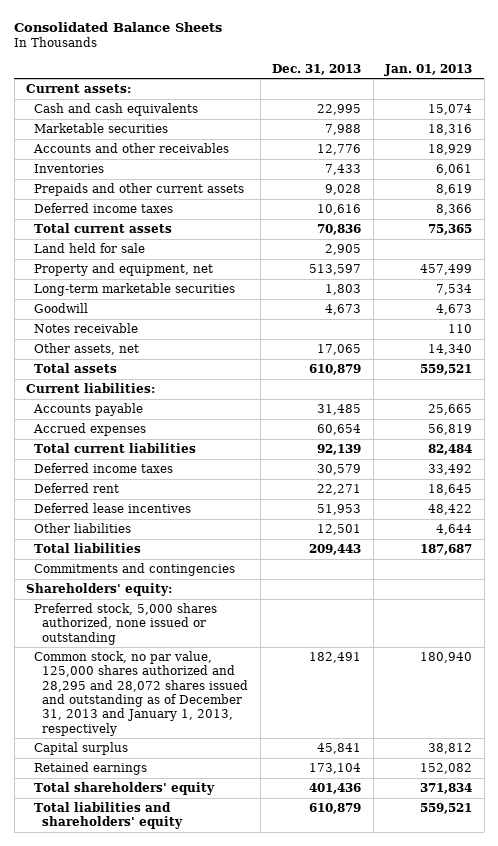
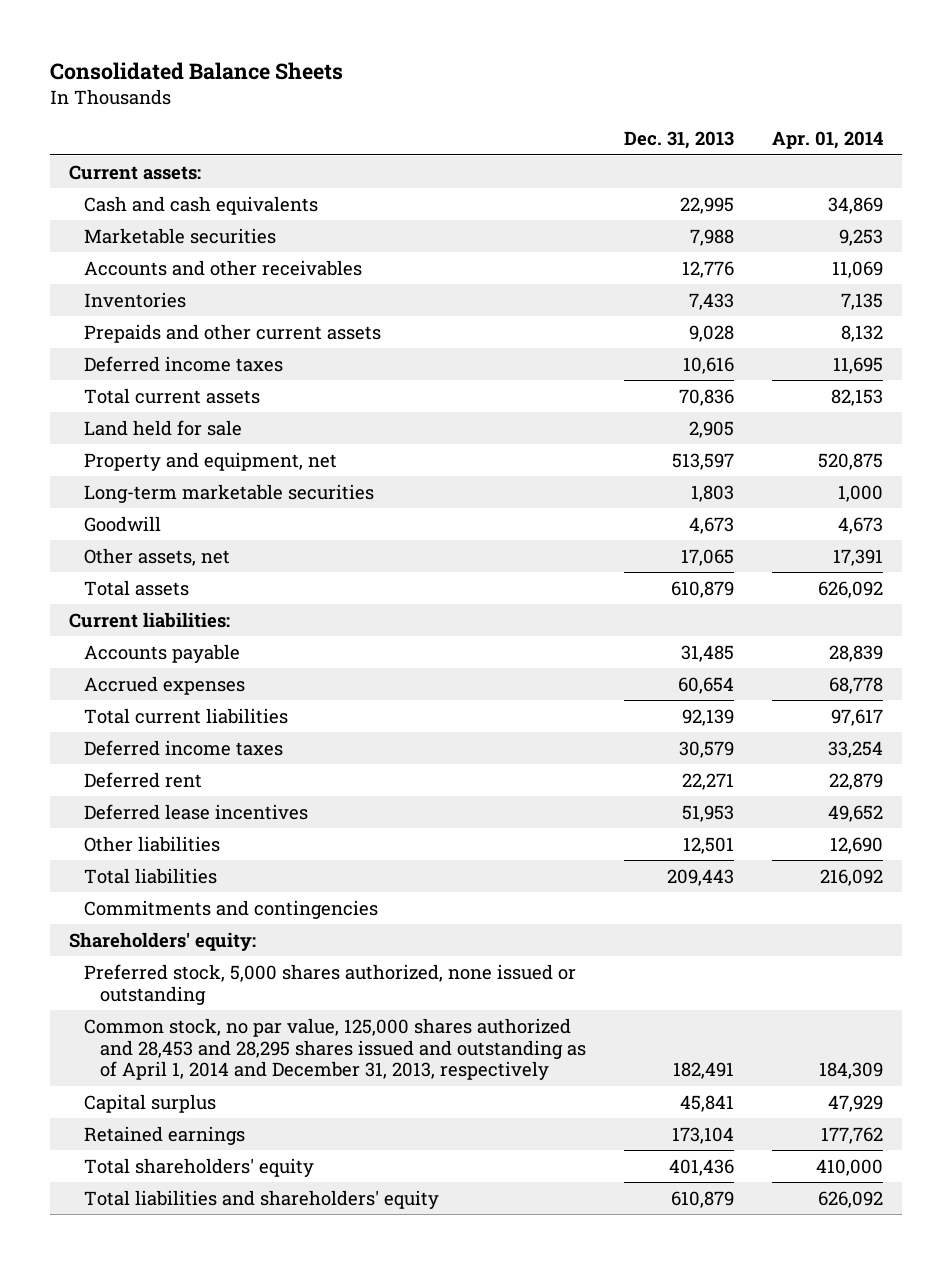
[384,63,473,76] Jan. 01, 2013 -> none
none -> [771,131,883,150] Apr. 01, 2014
[34,322,139,333] Notes receivable -> none
[34,650,249,736] Common stock, no par value, 125,000 shares authorized and 28,295 and 28,072 shares issued and outstanding as of December 31, 2013 and January 1, 2013, respectively -> [84,1017,586,1081] Common stock, no par value, 125,000 shares authorized and 28,453 and 28,295 shares issued and outstanding as of April 1, 2014 and December 31, 2013, respectively

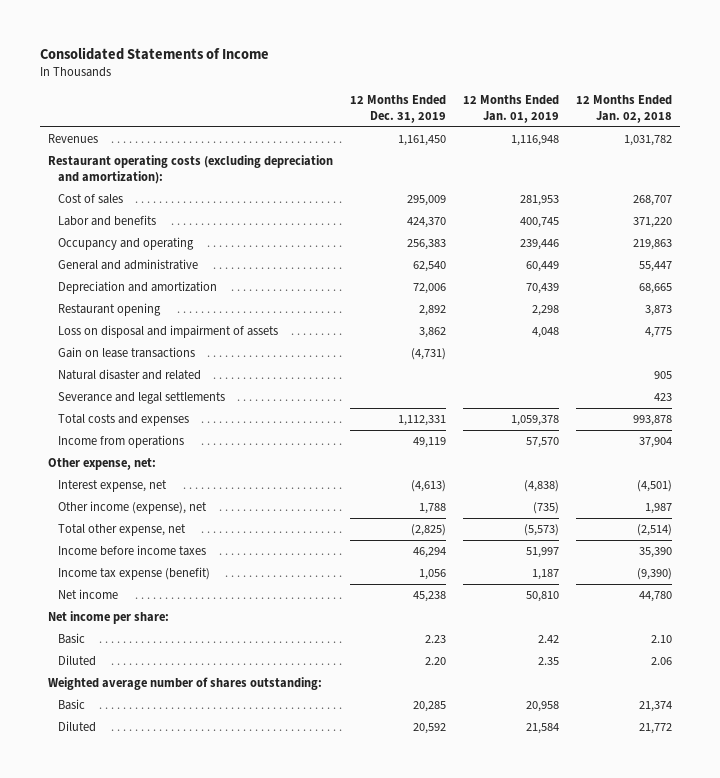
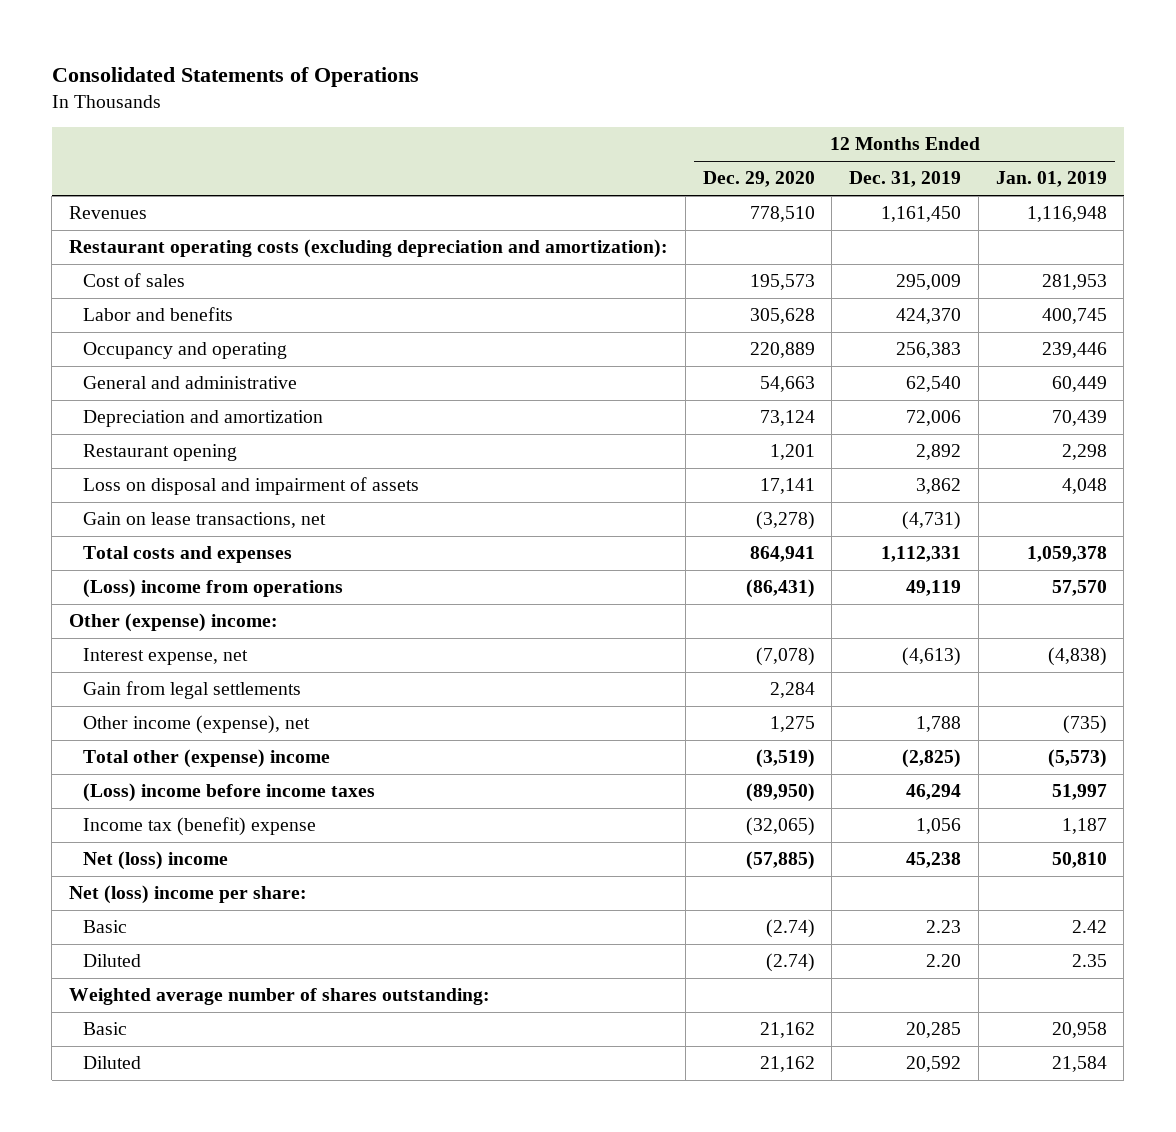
[39,47,269,61] Consolidated Statements of Income -> [51,66,419,87] Consolidated Statements of Operations
[575,94,672,123] 12 Months Ended Jan. 02, 2018 -> none
none -> [702,171,815,188] Dec. 29, 2020
[57,369,201,381] Natural disaster and related -> none
[57,392,225,405] Severance and legal settlements -> none
[57,347,195,359] Gain on lease transactions -> [83,512,327,529] Gain on lease transactions, net
[57,435,184,449] Income from operations -> [83,579,344,599] (Loss) income from operations
[48,458,157,471] Other expense, net: -> [69,613,279,633] Other (expense) income:
none -> [83,681,302,700] Gain from legal settlements
[57,524,186,537] Total other expense, net -> [83,749,331,769] Total other (expense) income
[57,545,206,557] Income before income taxes -> [83,783,376,803] (Loss) income before income taxes
[57,567,210,581] Income tax expense (benefit) -> [83,817,317,837] Income tax (benefit) expense
[57,589,118,600] Net income -> [83,851,229,871] Net (loss) income
[48,611,170,625] Net income per share: -> [69,885,308,905] Net (loss) income per share:

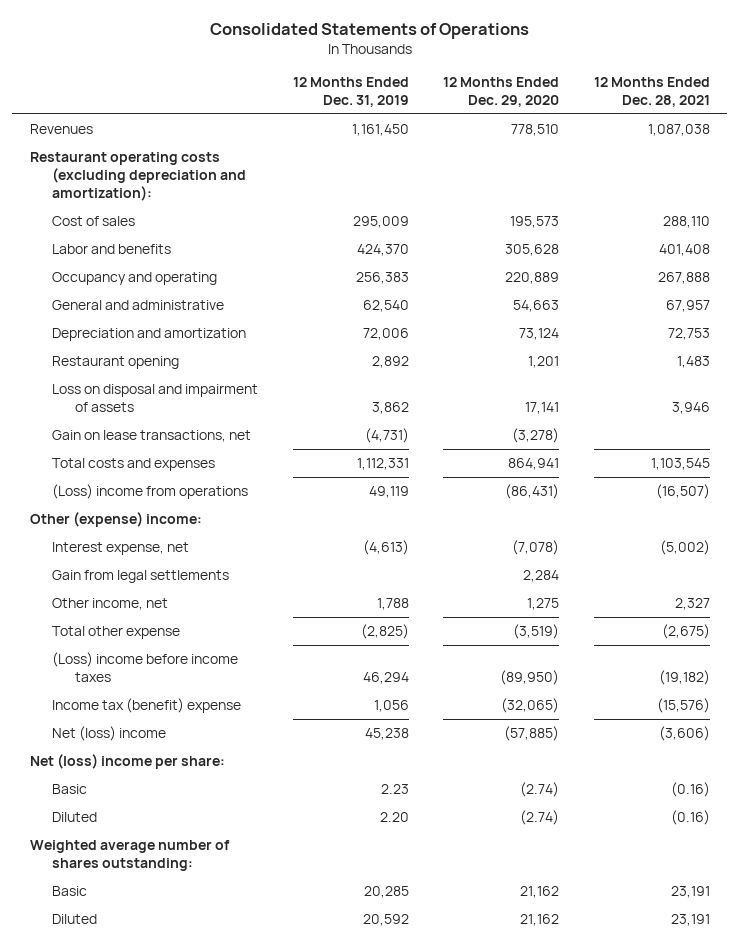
[995,171,1107,188] Jan. 01, 2019 -> none
none -> [593,77,710,108] 12 Months Ended Dec. 28, 2021
[83,715,311,735] Other income (expense), net -> [52,598,169,611] Other income, net
[83,749,331,769] Total other (expense) income -> [52,626,181,640] Total other expense

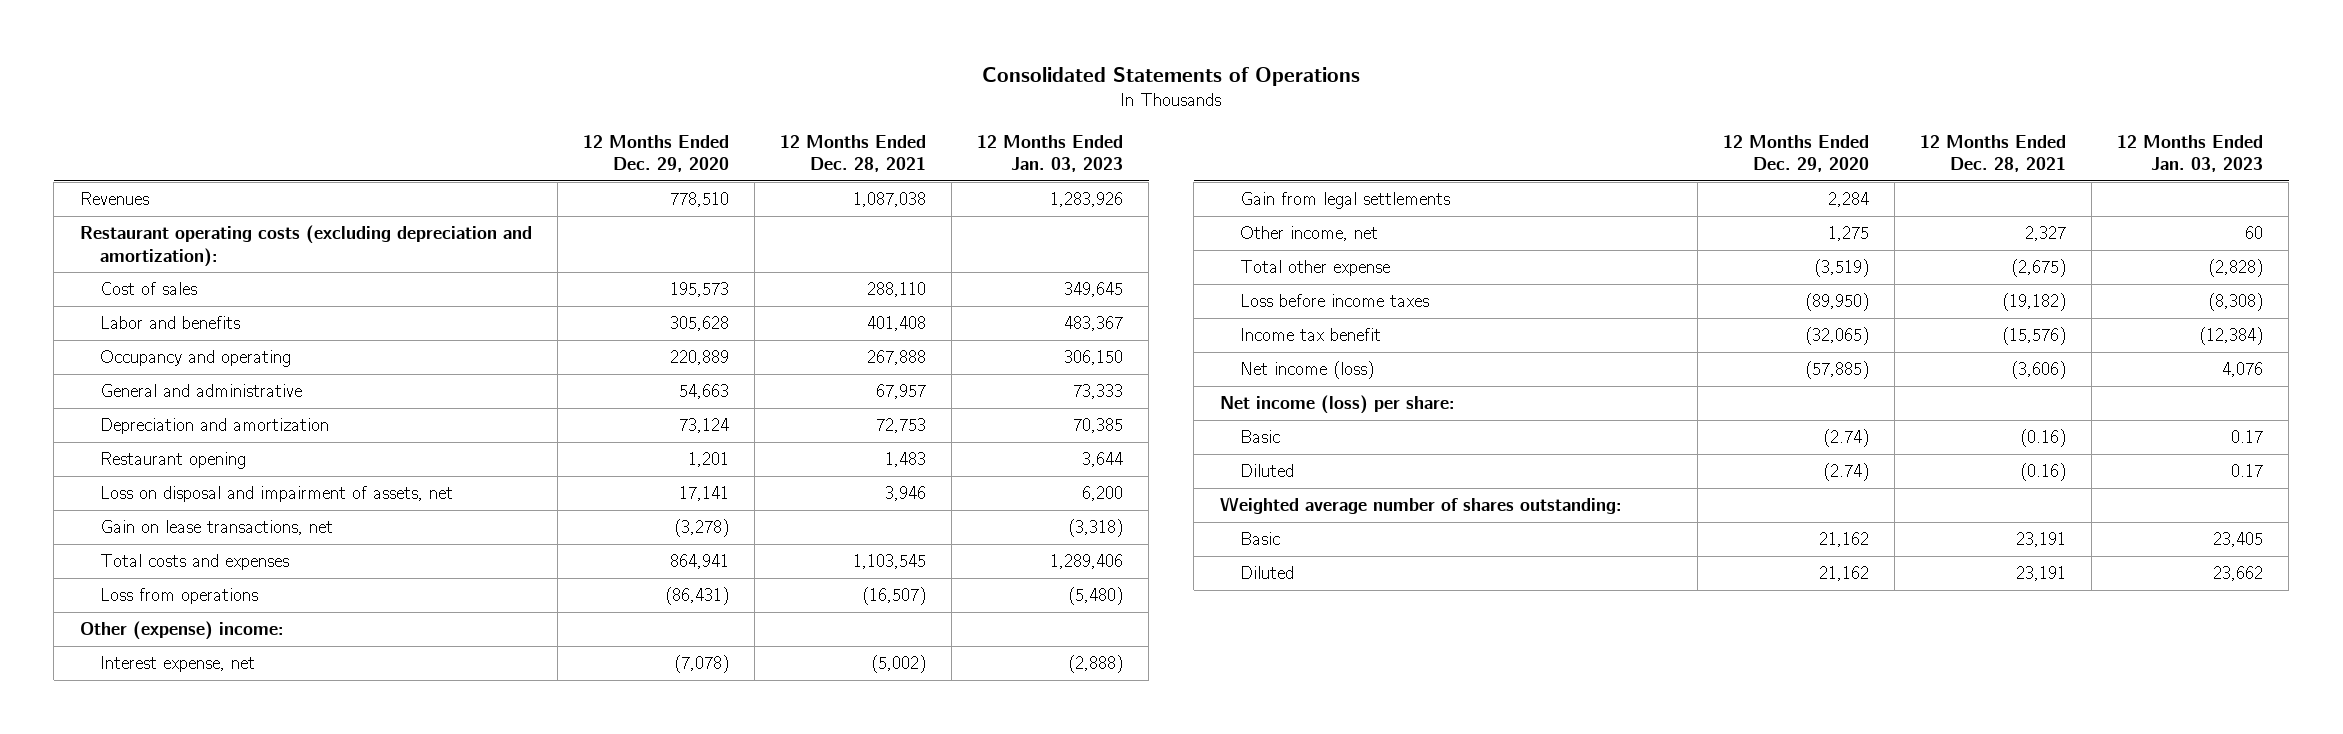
[292,77,409,108] 12 Months Ended Dec. 31, 2019 -> none
none -> [977,134,1124,173] 12 Months Ended Jan. 03, 2023
[52,384,259,413] Loss on disposal and impairment of assets -> [100,486,454,503] Loss on disposal and impairment of assets, net
[52,484,249,500] (Loss) income from operations -> [100,588,259,605] Loss from operations
[52,652,239,683] (Loss) income before income taxes -> [1240,294,1430,308] Loss before income taxes
[52,698,242,714] Income tax (benefit) expense -> [1240,328,1382,342] Income tax benefit
[52,726,167,742] Net (loss) income -> [1240,361,1375,380] Net income (loss)
[29,754,225,770] Net (loss) income per share: -> [1219,395,1455,415] Net income (loss) per share:

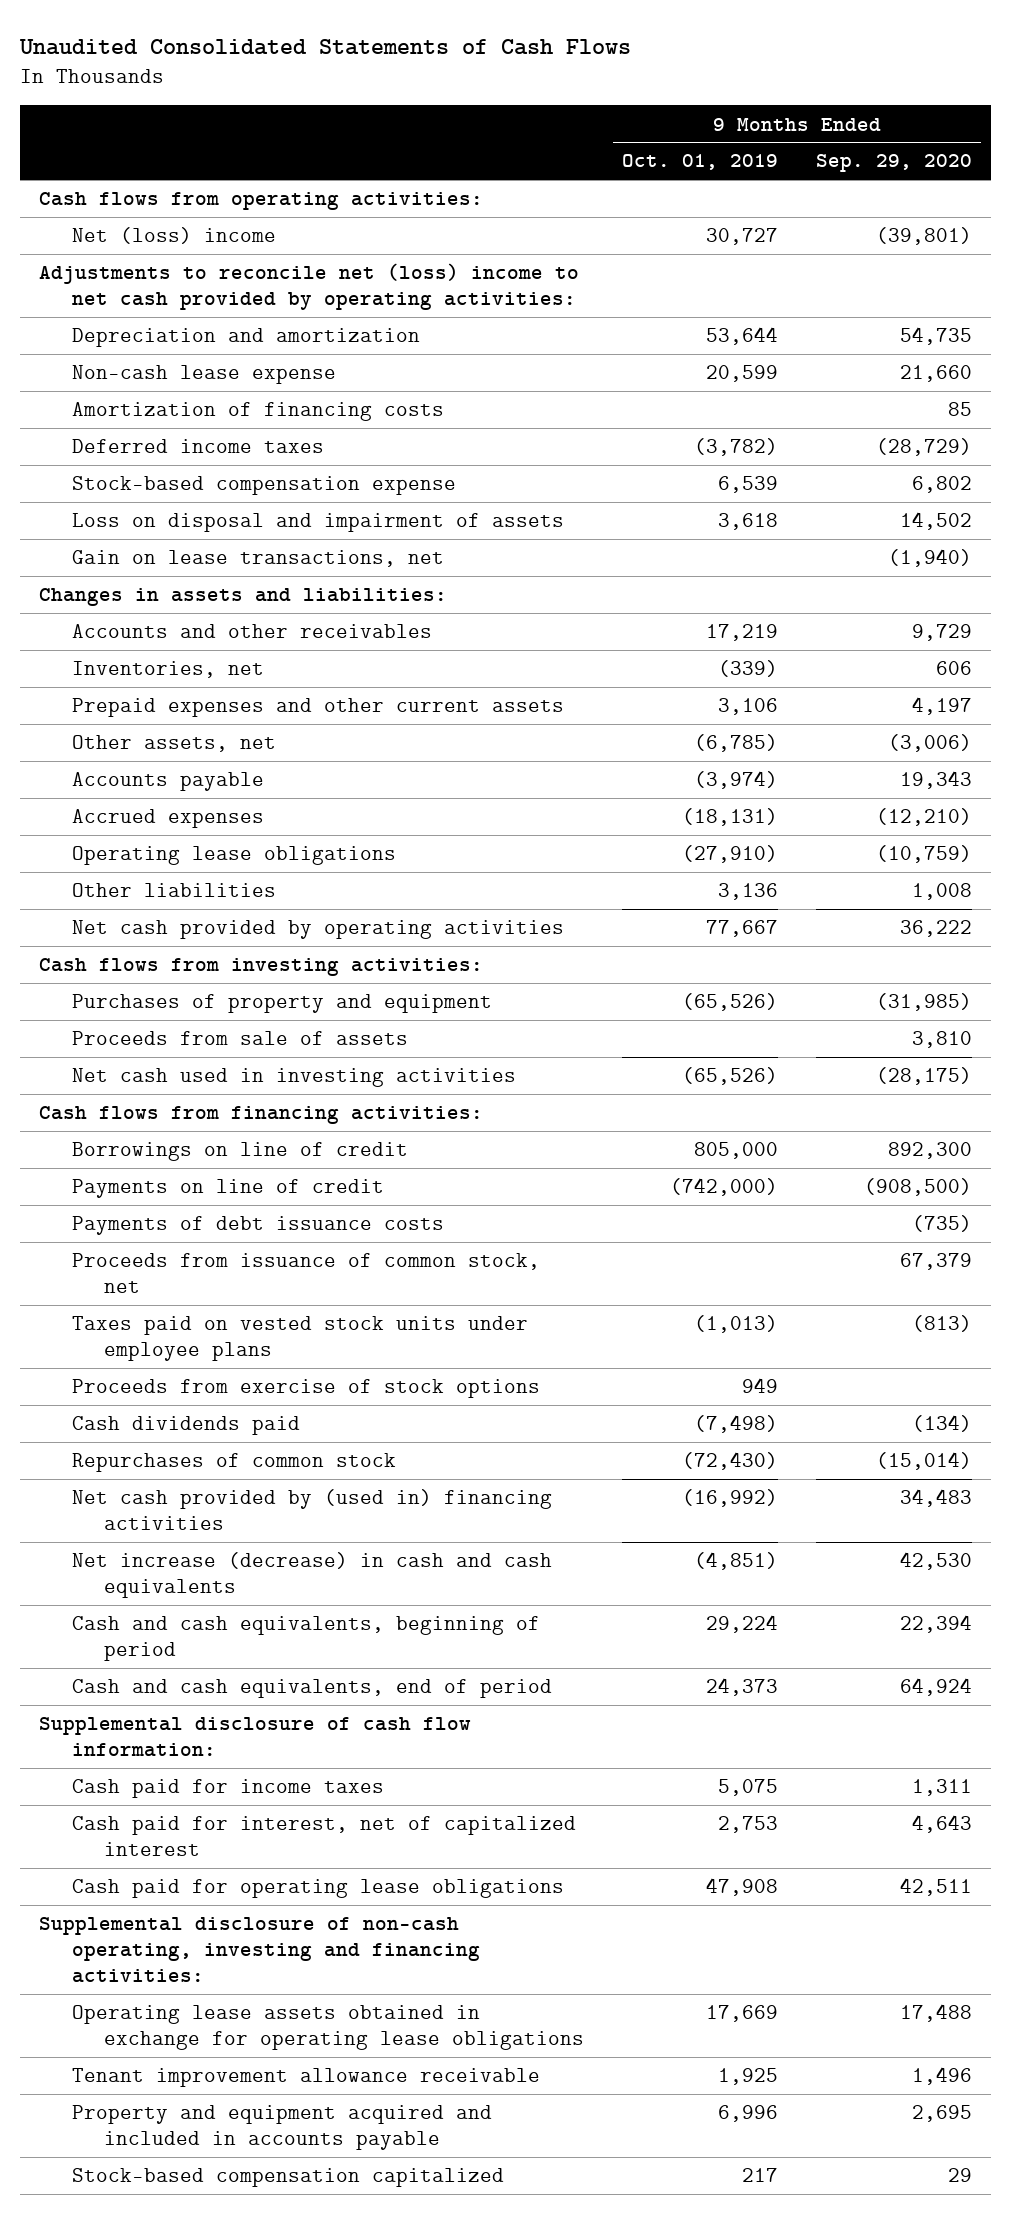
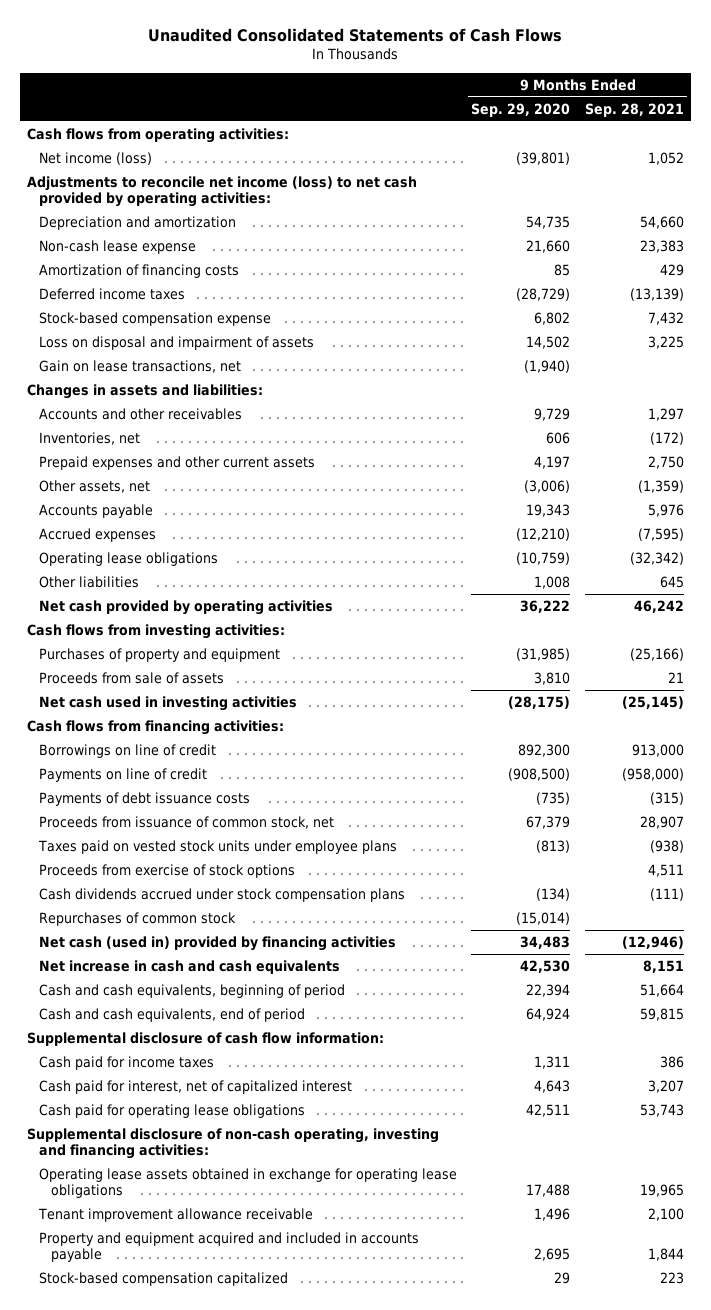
[622,154,779,171] Oct. 01, 2019 -> none
none -> [584,102,684,117] Sep. 28, 2021
[71,227,276,245] Net (loss) income -> [39,151,153,165] Net income (loss)
[38,263,579,311] Adjustments to reconcile net (loss) income to net cash provided by operating activities: -> [26,175,417,208] Adjustments to reconcile net income (loss) to net cash provided by operating activities:
[71,1416,300,1436] Cash dividends paid -> [39,887,406,902] Cash dividends accrued under stock compensation plans
[71,1489,552,1531] Net cash provided by (used in) financing activities -> [39,935,397,951] Net cash (used in) provided by financing activities
[71,1552,552,1599] Net increase (decrease) in cash and cash equivalents -> [39,959,341,974] Net increase in cash and cash equivalents

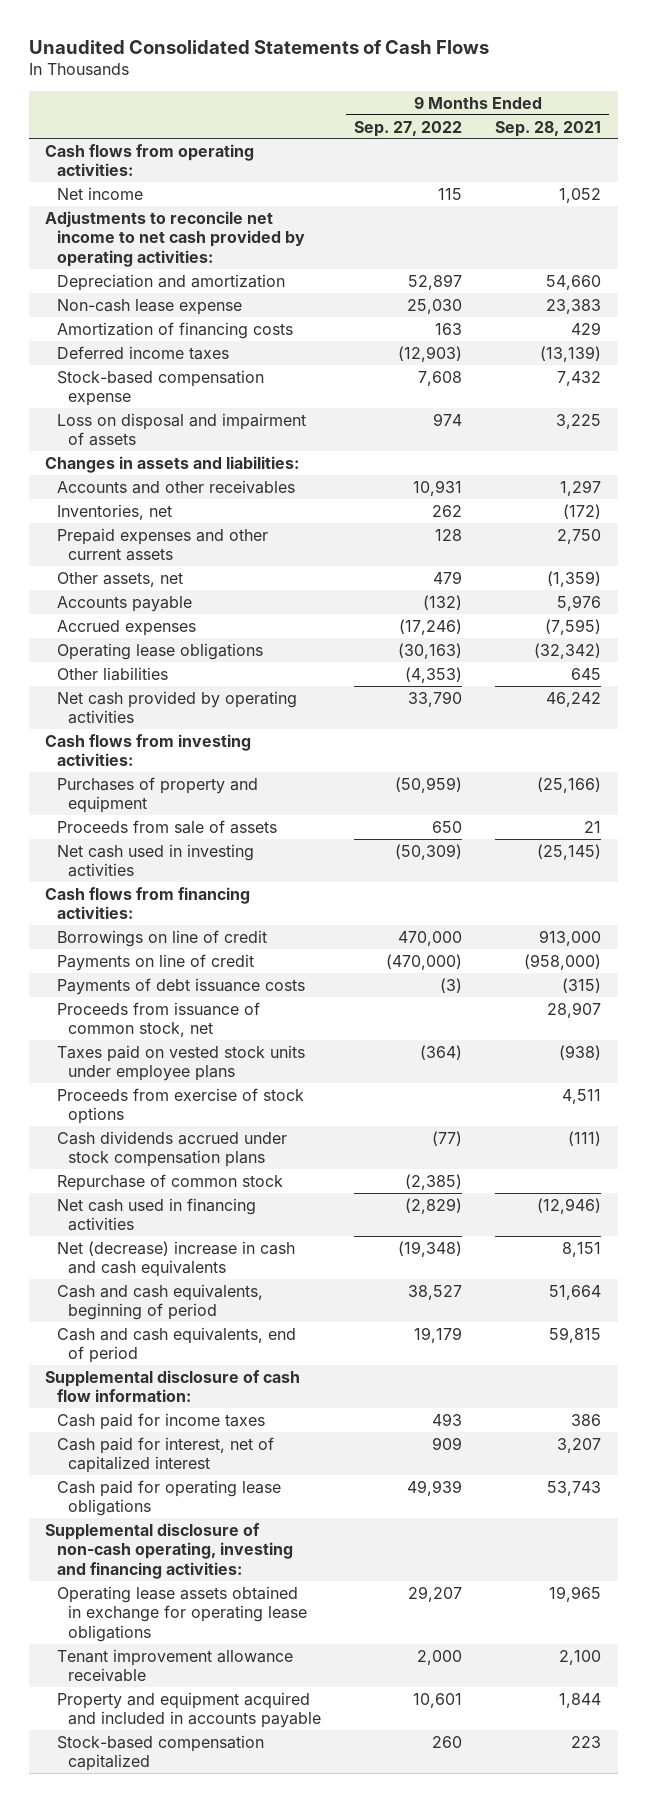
[471,102,571,117] Sep. 29, 2020 -> none
none -> [354,120,463,137] Sep. 27, 2022
[39,151,153,165] Net income (loss) -> [56,186,143,200] Net income
[26,175,417,208] Adjustments to reconcile net income (loss) to net cash provided by operating activities: -> [45,210,305,267] Adjustments to reconcile net income to net cash provided by operating activities:
[39,359,242,373] Gain on lease transactions, net -> none
[39,911,237,926] Repurchases of common stock -> [56,1173,283,1191] Repurchase of common stock
[39,935,397,951] Net cash (used in) provided by financing activities -> [56,1197,256,1232] Net cash used in financing activities
[39,959,341,974] Net increase in cash and cash equivalents -> [56,1240,295,1278] Net (decrease) increase in cash and cash equivalents

